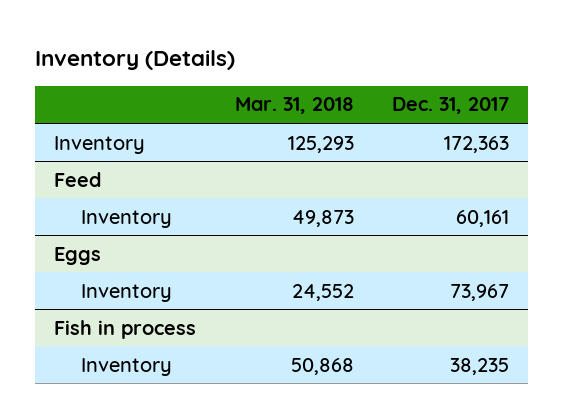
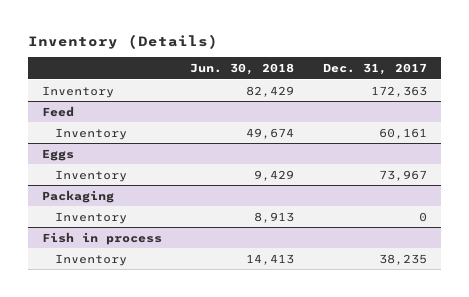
[234,97,354,115] Mar. 31, 2018 -> none
none -> [190,63,295,76] Jun. 30, 2018
none -> [41,189,114,203] Packaging
none -> [55,211,128,224] Inventory

